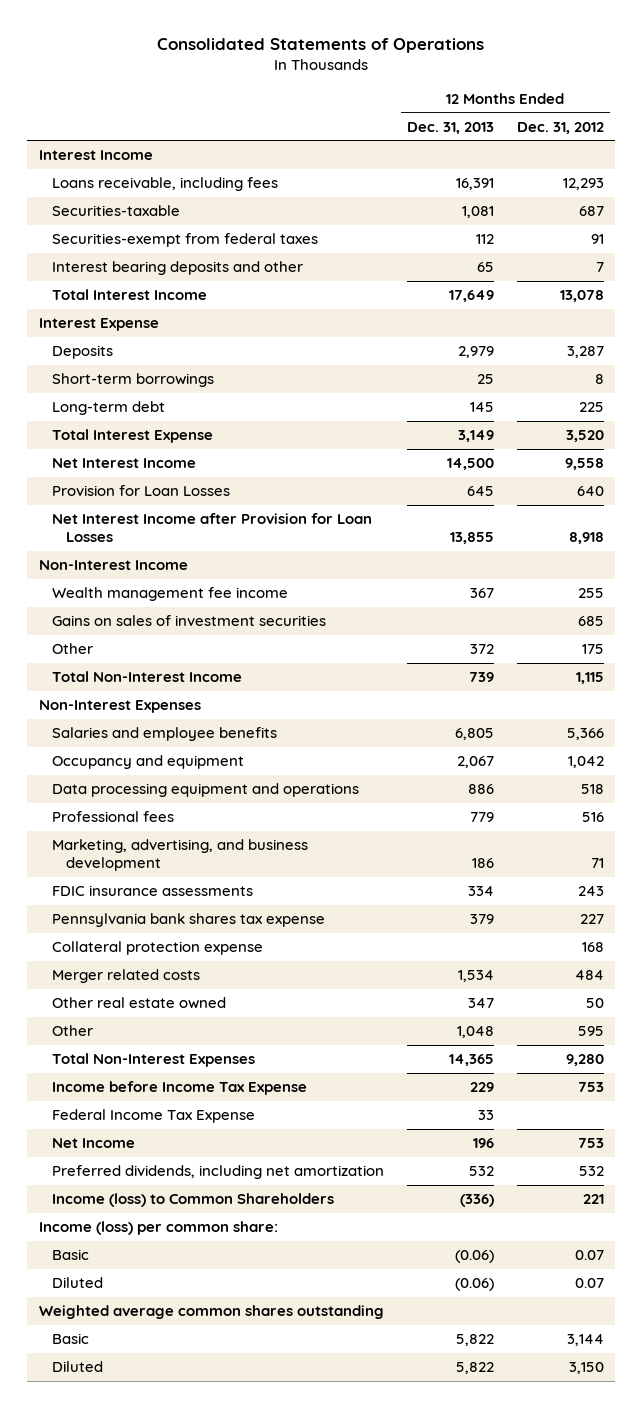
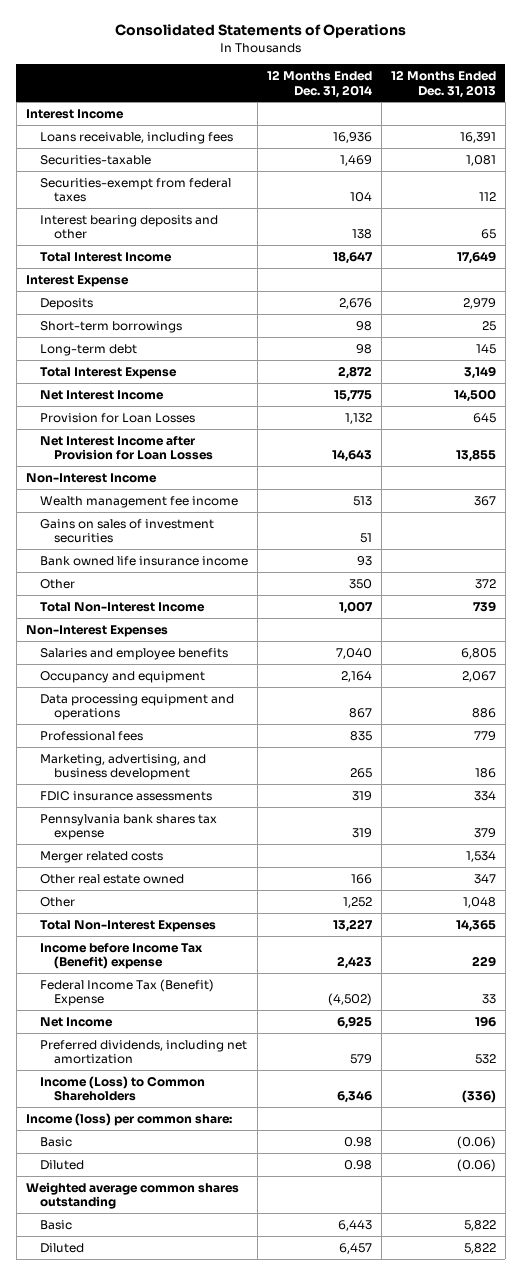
[516,121,604,134] Dec. 31, 2012 -> none
none -> [266,69,372,98] 12 Months Ended Dec. 31, 2014
none -> [39,555,248,566] Bank owned life insurance income
[52,941,264,956] Collateral protection expense -> none
[52,1081,308,1096] Income before Income Tax Expense -> [39,942,203,970] Income before Income Tax (Benefit) expense
[52,1109,256,1124] Federal Income Tax Expense -> [39,978,214,1007] Federal Income Tax (Benefit) Expense
[52,1193,335,1208] Income (loss) to Common Shareholders -> [39,1075,205,1102] Income (Loss) to Common Shareholders

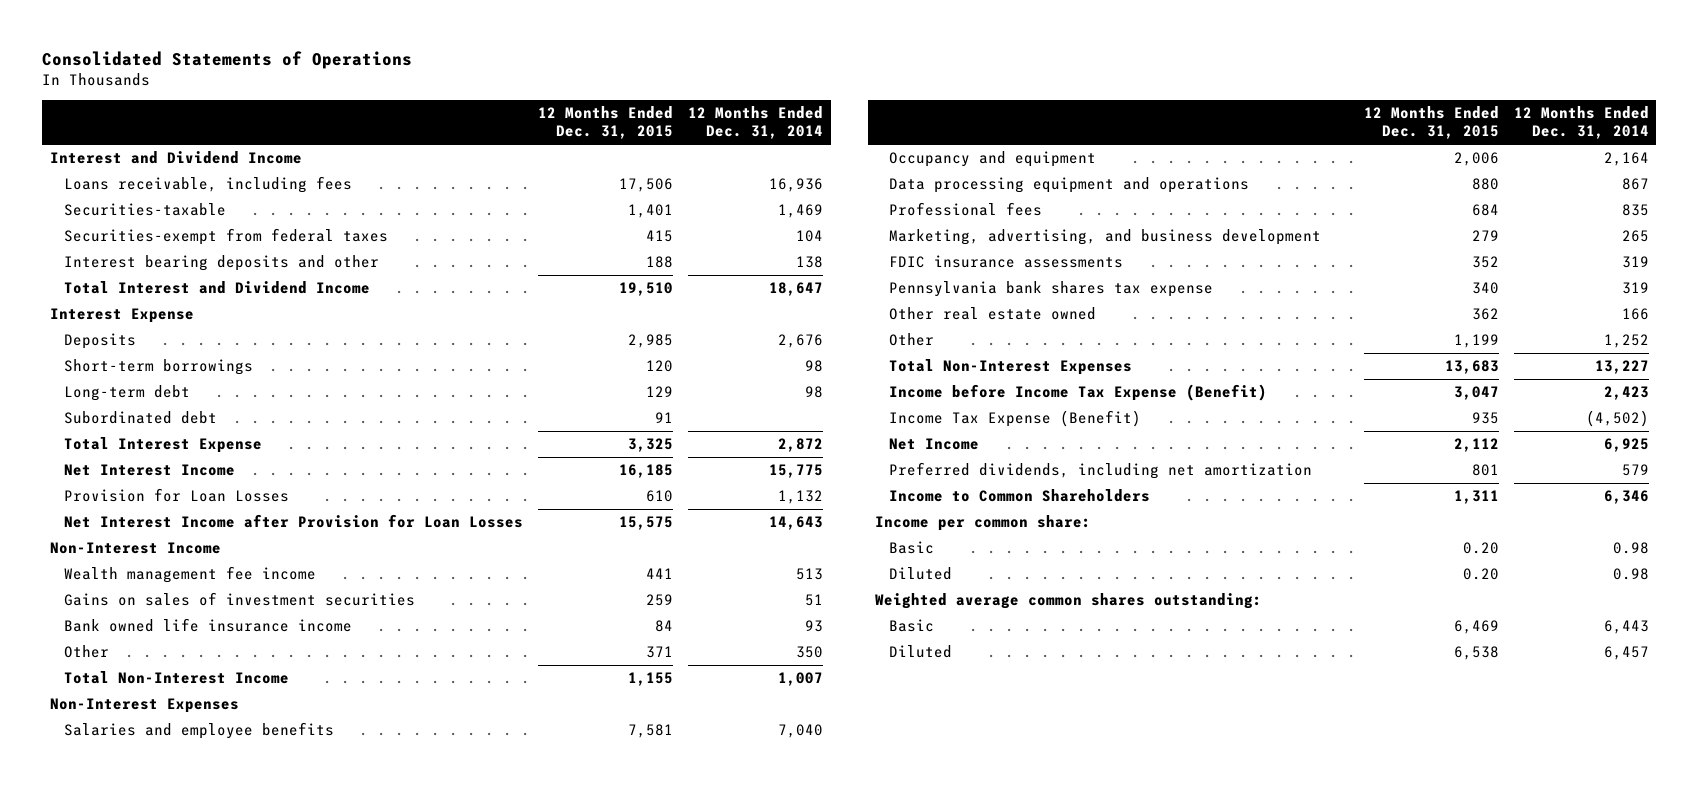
[390,69,496,98] 12 Months Ended Dec. 31, 2013 -> none
none -> [537,106,673,140] 12 Months Ended Dec. 31, 2015
[25,108,124,119] Interest Income -> [49,151,302,165] Interest and Dividend Income
[39,251,172,262] Total Interest Income -> [63,281,370,295] Total Interest and Dividend Income
none -> [63,411,217,425] Subordinated debt
[39,850,163,863] Merger related costs -> none
[39,942,203,970] Income before Income Tax (Benefit) expense -> [889,384,1268,402] Income before Income Tax Expense (Benefit)
[39,978,214,1007] Federal Income Tax (Benefit) Expense -> [889,410,1142,428] Income Tax Expense (Benefit)
[39,1075,205,1102] Income (Loss) to Common Shareholders -> [889,489,1151,503] Income to Common Shareholders
[25,1112,232,1126] Income (loss) per common share: -> [875,515,1092,532] Income per common share:
[25,1181,239,1210] Weighted average common shares outstanding -> [875,593,1263,610] Weighted average common shares outstanding:

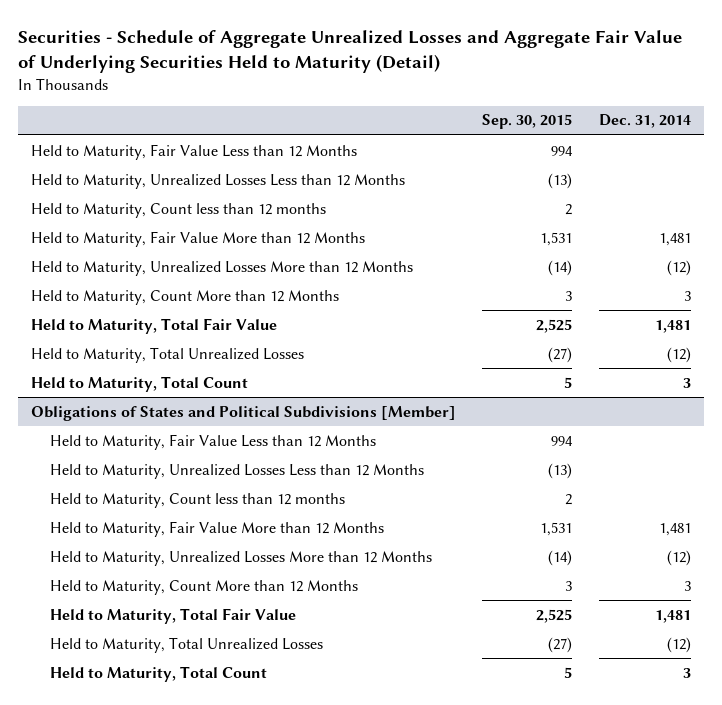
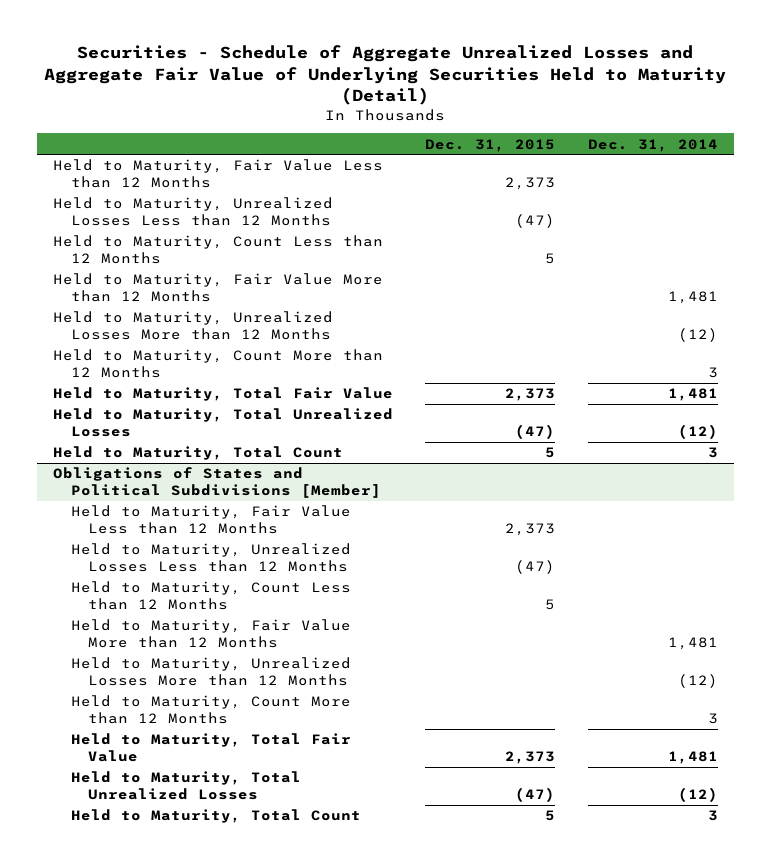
[482,114,573,130] Sep. 30, 2015 -> none
none -> [425,138,556,152] Dec. 31, 2015
[31,202,327,218] Held to Maturity, Count less than 12 months -> [53,235,384,264] Held to Maturity, Count Less than 12 Months
[50,492,346,508] Held to Maturity, Count less than 12 months -> [70,581,351,610] Held to Maturity, Count Less than 12 Months

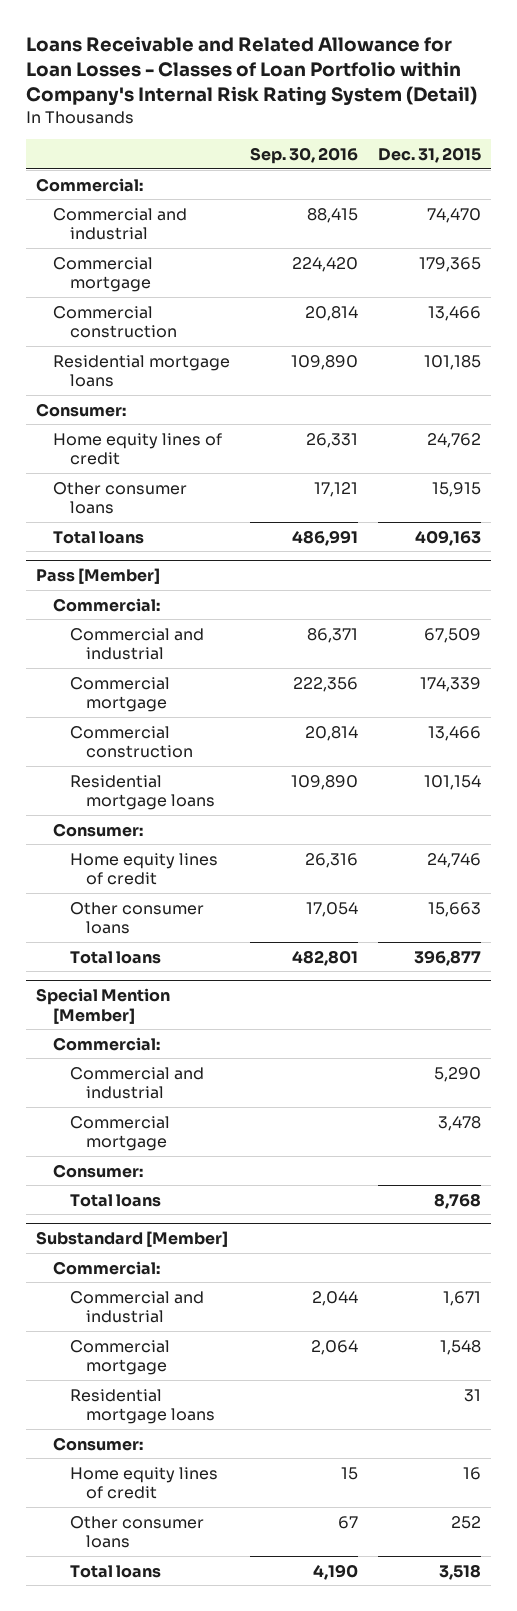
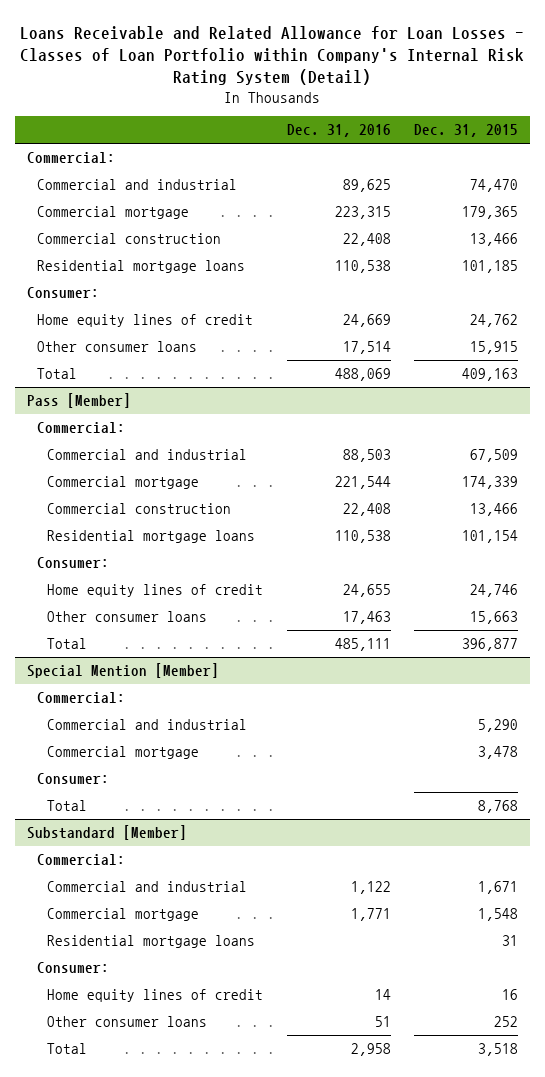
[249,147,358,165] Sep. 30, 2016 -> none
none -> [286,124,391,138] Dec. 31, 2016
[52,530,144,544] Total loans -> [37,368,78,380] Total
[69,950,161,964] Total loans -> [47,638,88,650] Total
[69,1193,161,1207] Total loans -> [47,800,88,812] Total
[69,1564,161,1578] Total loans -> [47,1043,88,1055] Total

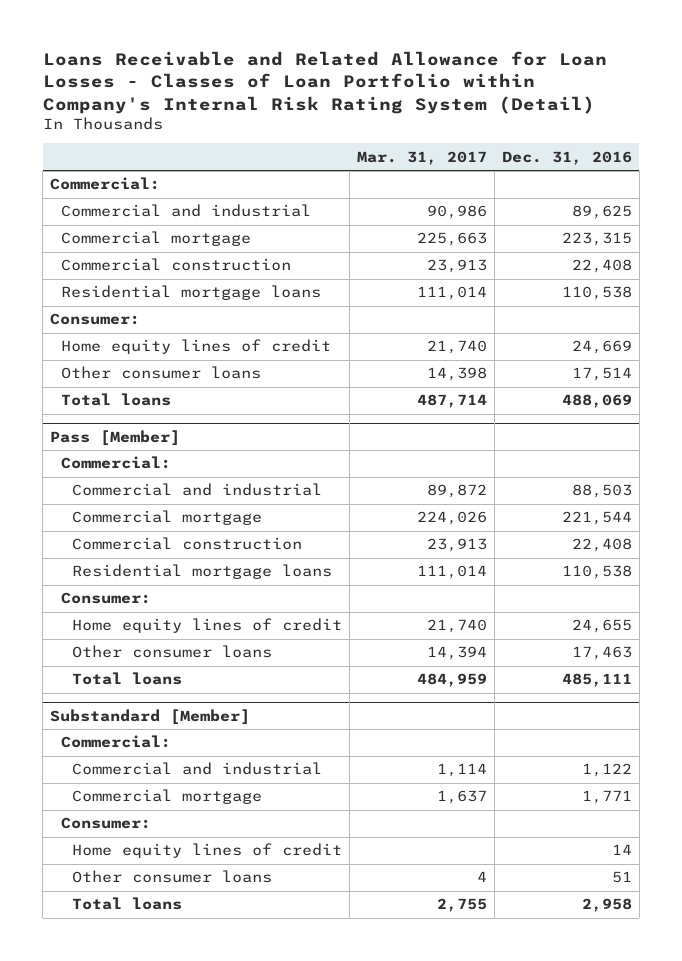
[413,124,518,138] Dec. 31, 2015 -> none
none -> [356,150,487,165] Mar. 31, 2017
[37,368,78,380] Total -> [61,393,172,407] Total loans
[27,663,220,679] Special Mention [Member] -> none
[37,692,126,704] Commercial: -> none
[47,719,248,731] Commercial and industrial -> none
[47,746,200,760] Commercial mortgage -> none
[37,773,110,785] Consumer: -> none
[47,800,88,812] Total -> none
[47,638,88,650] Total -> [71,672,182,686] Total loans
[47,935,256,949] Residential mortgage loans -> none
[47,1043,88,1055] Total -> [71,897,182,911] Total loans

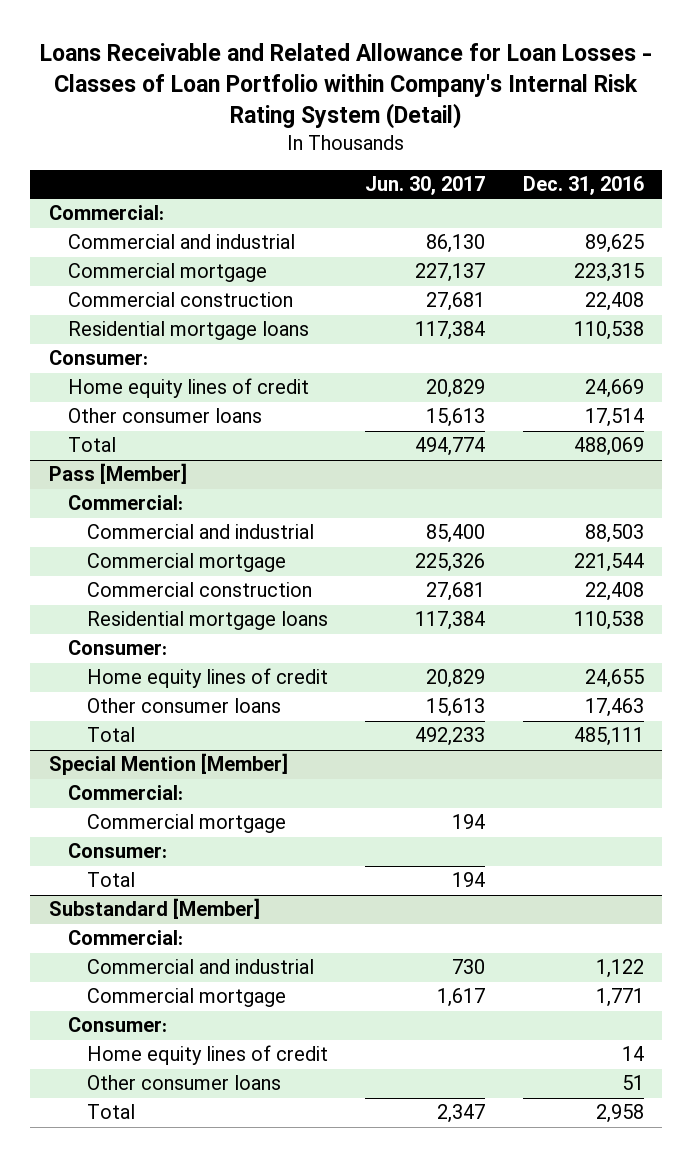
[356,150,487,165] Mar. 31, 2017 -> none
none -> [365,176,486,196] Jun. 30, 2017
[61,393,172,407] Total loans -> [67,437,116,453] Total
[71,672,182,686] Total loans -> [86,727,135,743] Total
none -> [49,753,289,776] Special Mention [Member]
none -> [67,785,183,801] Commercial:
none -> [86,814,286,834] Commercial mortgage
none -> [67,843,167,859] Consumer:
none -> [86,872,135,888] Total
[71,897,182,911] Total loans -> [86,1104,135,1120] Total

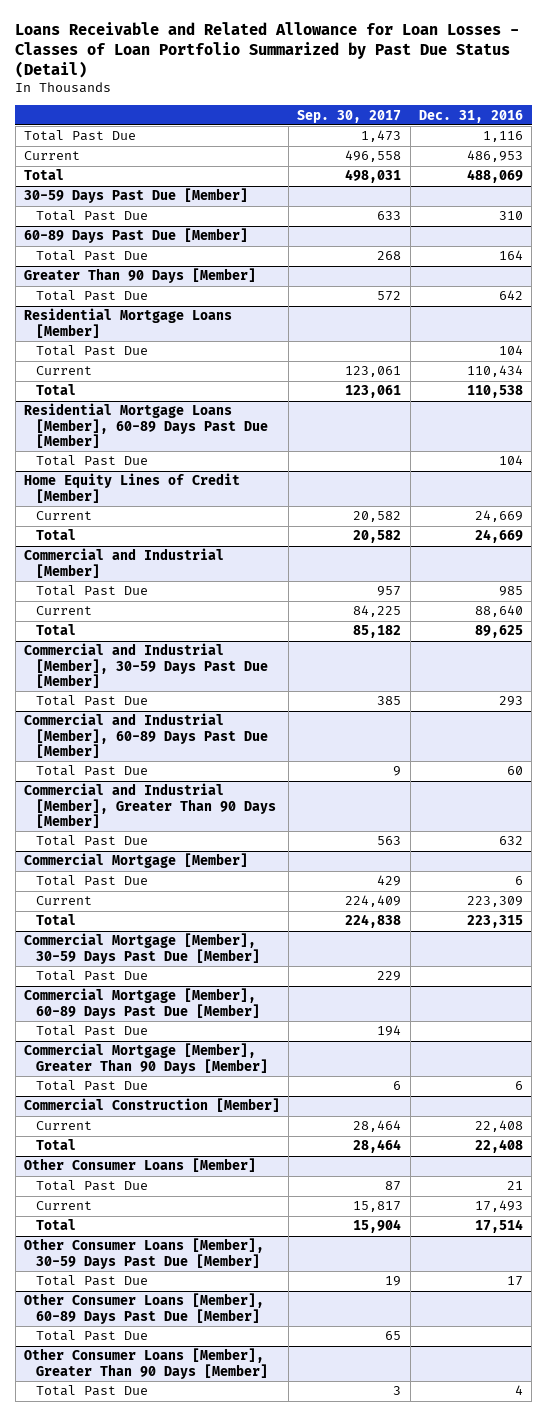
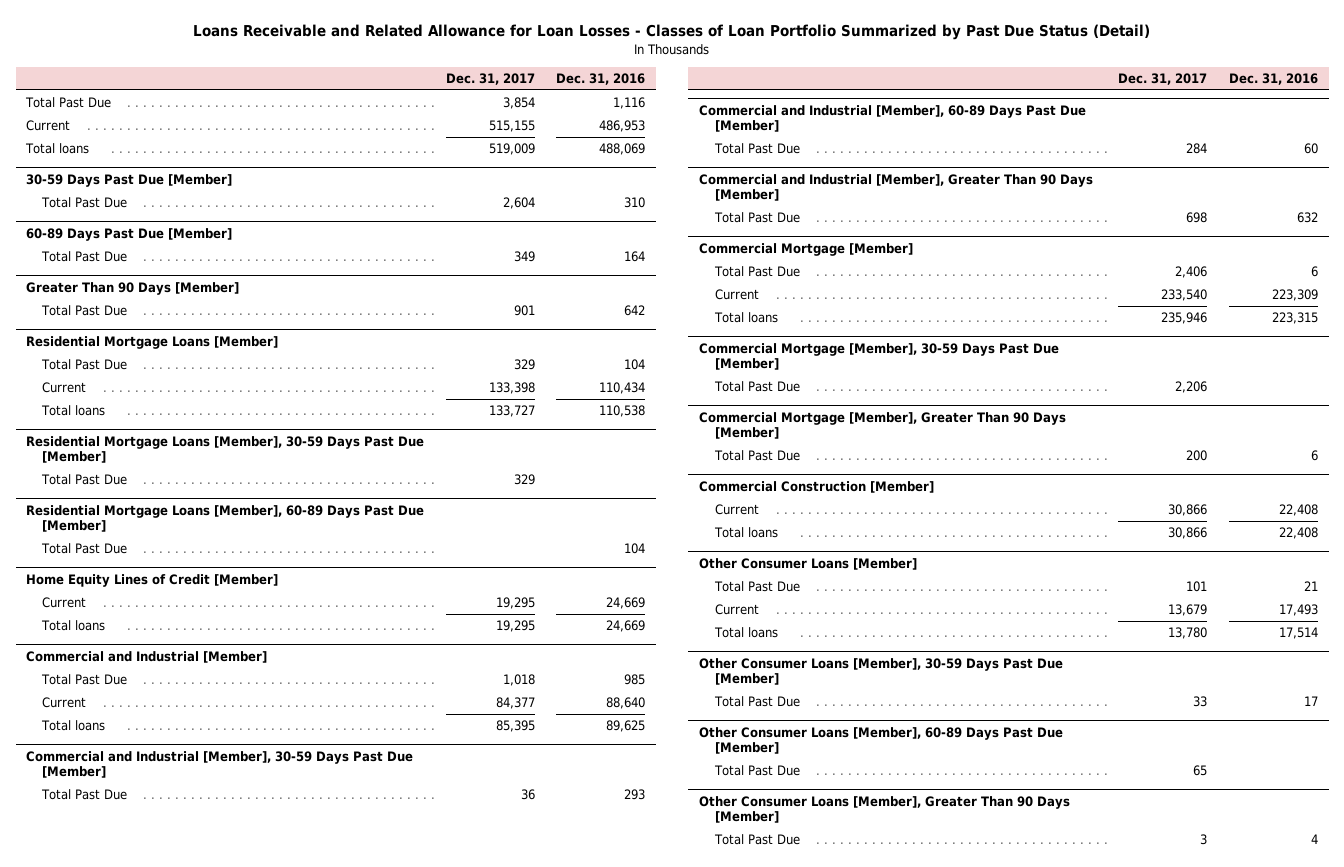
[297,109,402,123] Sep. 30, 2017 -> none
none -> [445,72,535,85] Dec. 31, 2017
[24,169,65,181] Total -> [25,143,90,155] Total loans
[36,384,77,396] Total -> [41,405,106,417] Total loans
none -> [26,435,425,464] Residential Mortgage Loans [Member], 30-59 Days Past Due [Member]
none -> [41,474,128,486] Total Past Due
[36,529,77,541] Total -> [41,620,106,632] Total loans
[36,624,77,636] Total -> [41,720,106,732] Total loans
[36,914,77,926] Total -> [714,312,779,324] Total loans
[24,988,261,1019] Commercial Mortgage [Member], 60-89 Days Past Due [Member] -> none
[36,1025,149,1037] Total Past Due -> none
[36,1139,77,1151] Total -> [714,527,779,539] Total loans
[36,1219,77,1231] Total -> [714,627,779,639] Total loans

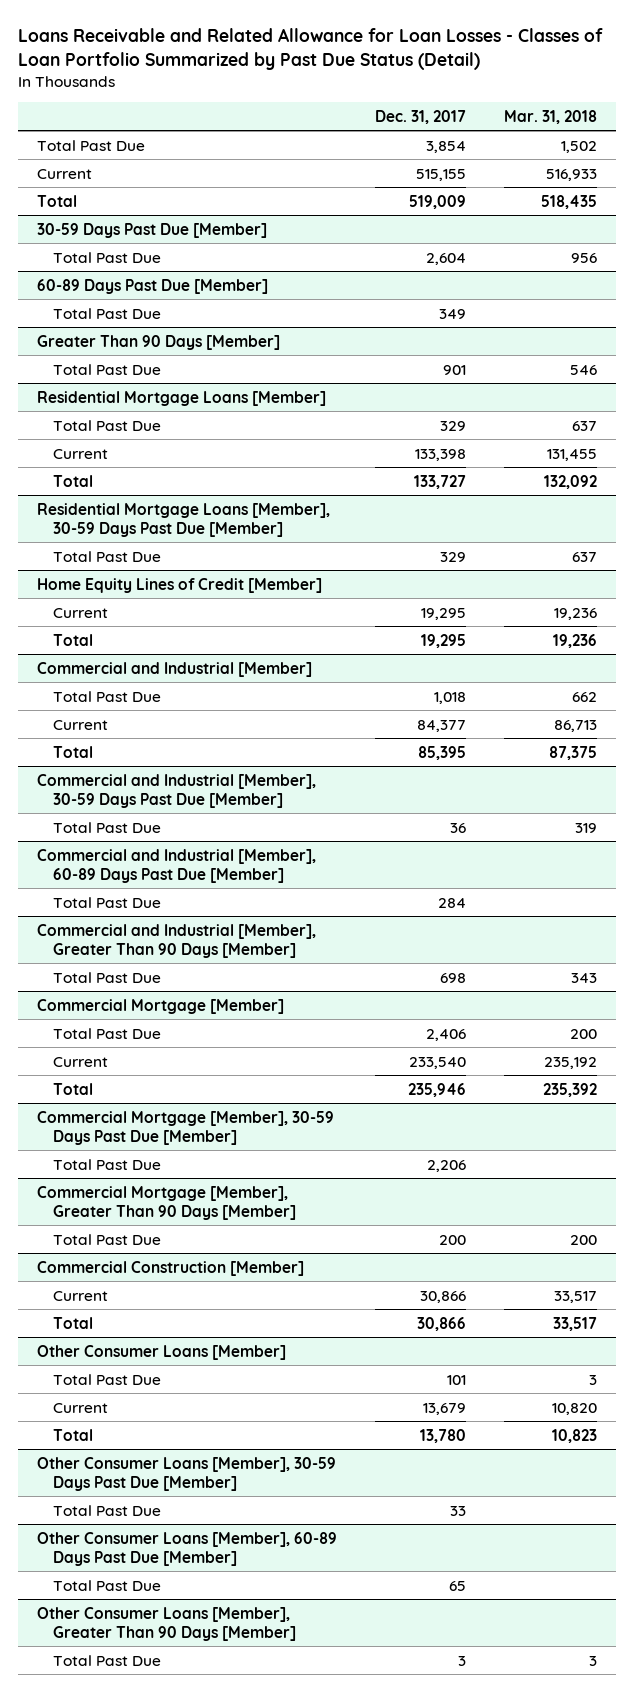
[555,72,645,85] Dec. 31, 2016 -> none
none -> [503,109,597,124] Mar. 31, 2018
[25,143,90,155] Total loans -> [36,194,77,207] Total
[41,405,106,417] Total loans -> [53,474,94,487] Total
[26,504,425,533] Residential Mortgage Loans [Member], 60-89 Days Past Due [Member] -> none
[41,543,128,555] Total Past Due -> none
[41,620,106,632] Total loans -> [53,633,94,646] Total
[41,720,106,732] Total loans -> [53,745,94,758] Total
[714,312,779,324] Total loans -> [53,1082,94,1095] Total
[714,527,779,539] Total loans -> [53,1316,94,1329] Total
[714,627,779,639] Total loans -> [53,1428,94,1441] Total

